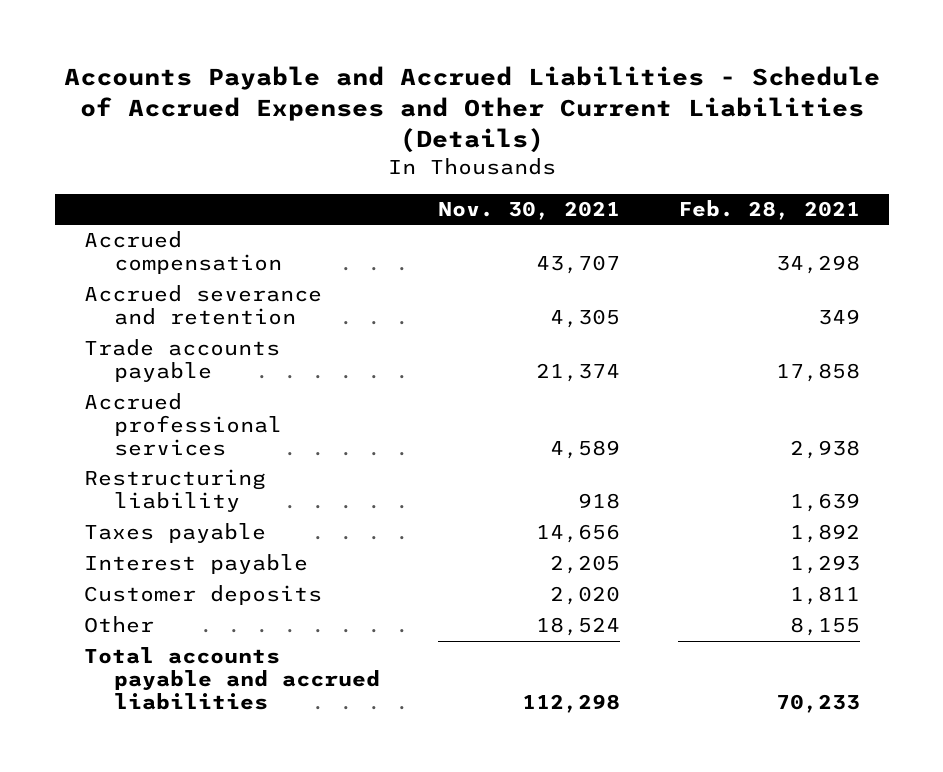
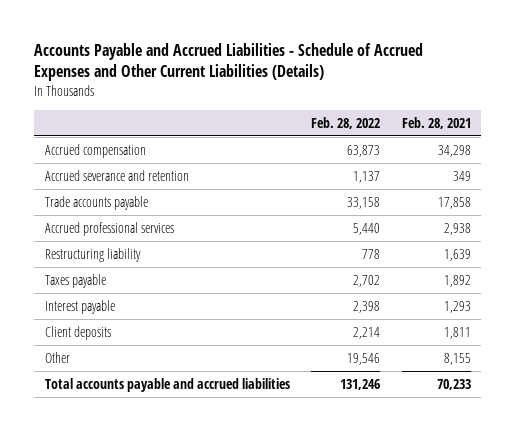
[437,201,620,221] Nov. 30, 2021 -> none
none -> [311,116,381,129] Feb. 28, 2022
[83,585,322,606] Customer deposits -> [44,325,111,340] Client deposits

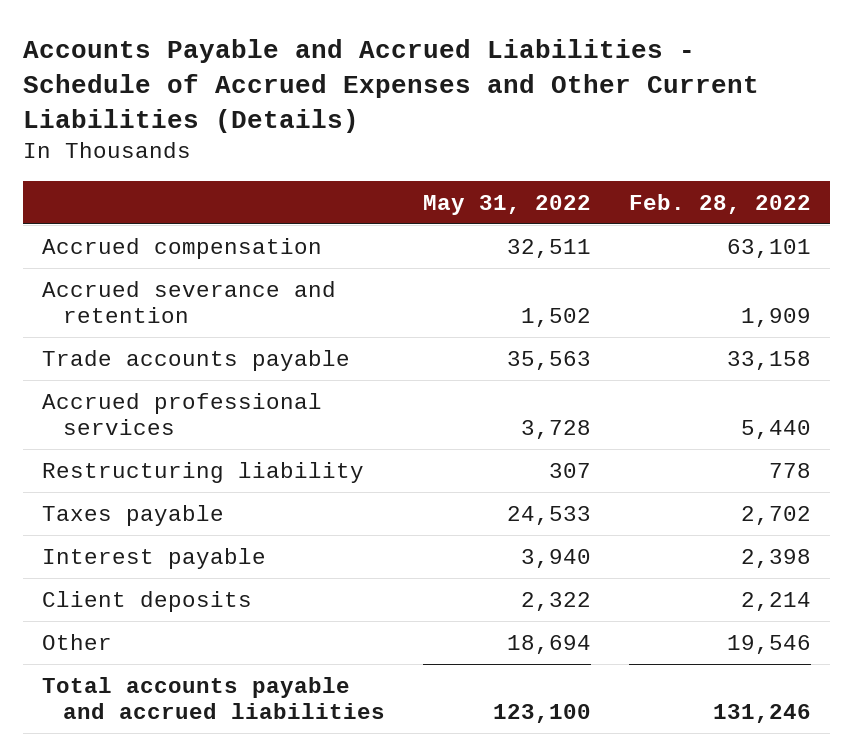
[401,116,471,129] Feb. 28, 2021 -> none
none -> [423,194,592,215] May 31, 2022
[347,144,381,157] 63,873 -> [727,238,812,258] 63,101
[353,170,381,183] 1,137 -> [741,307,812,327] 1,909

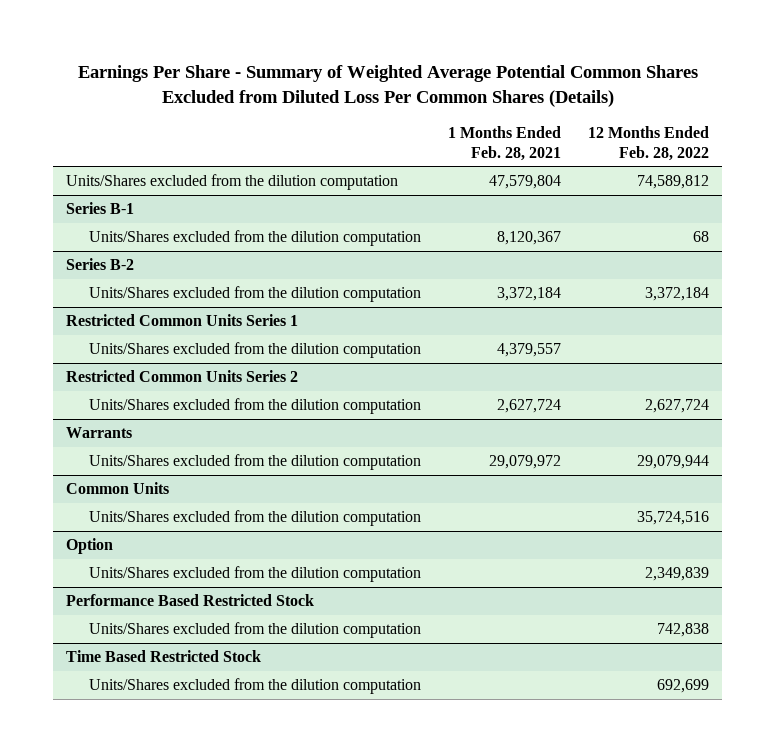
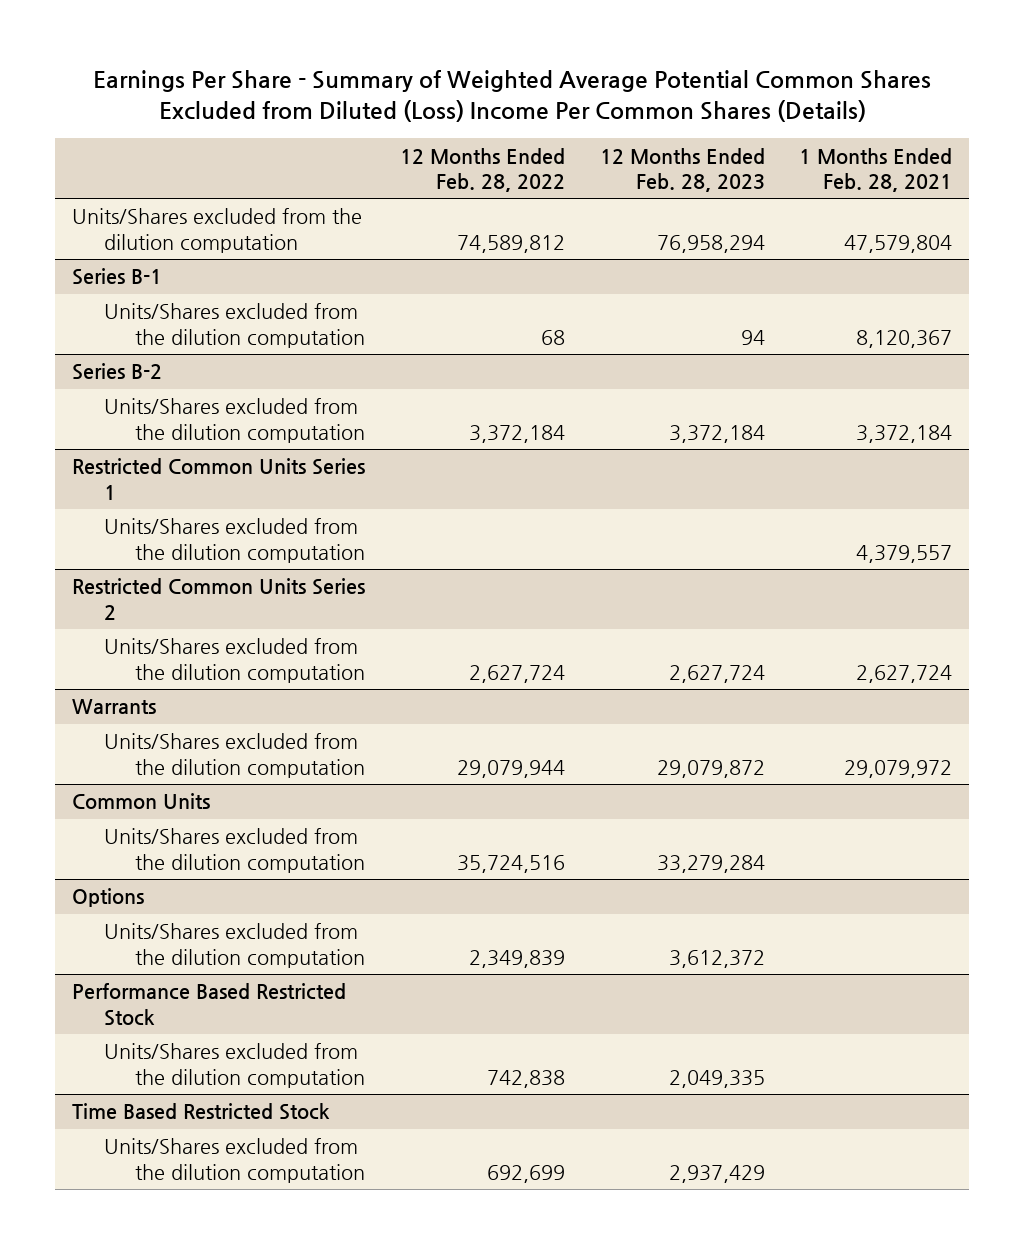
[77,64,698,107] Earnings Per Share - Summary of Weighted Average Potential Common Shares Excluded from Diluted Loss Per Common Shares (Details) -> [93,69,932,122] Earnings Per Share - Summary of Weighted Average Potential Common Shares Excluded from Diluted (Loss) Income Per Common Shares (Details)
none -> [599,147,765,192] 12 Months Ended Feb. 28, 2023
[66,538,114,555] Option -> [72,888,145,908] Options

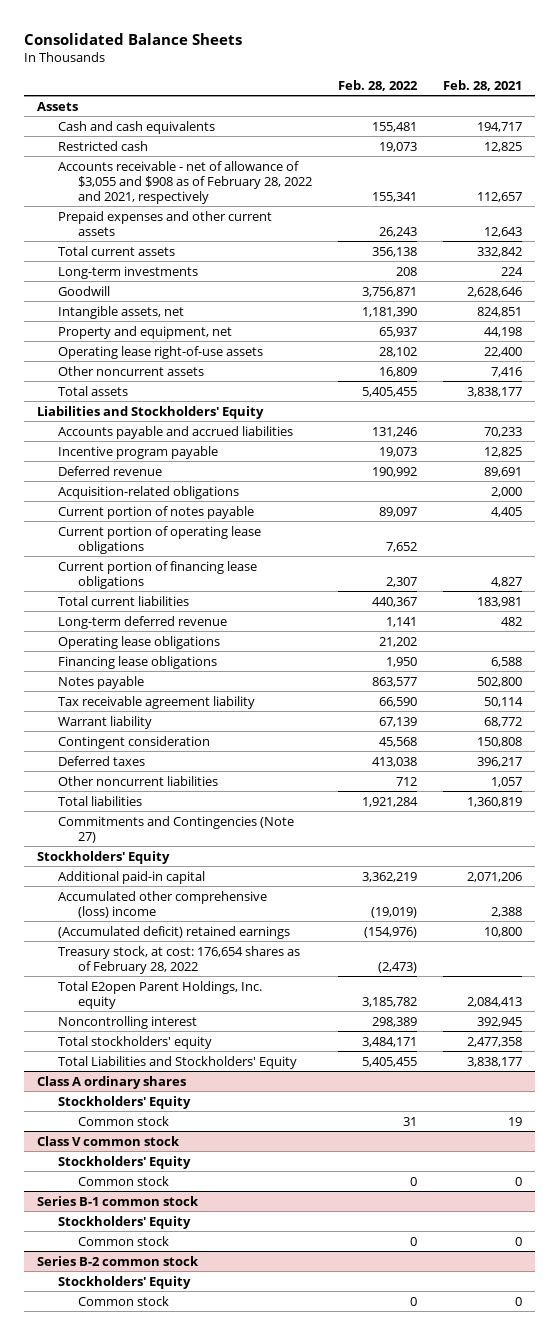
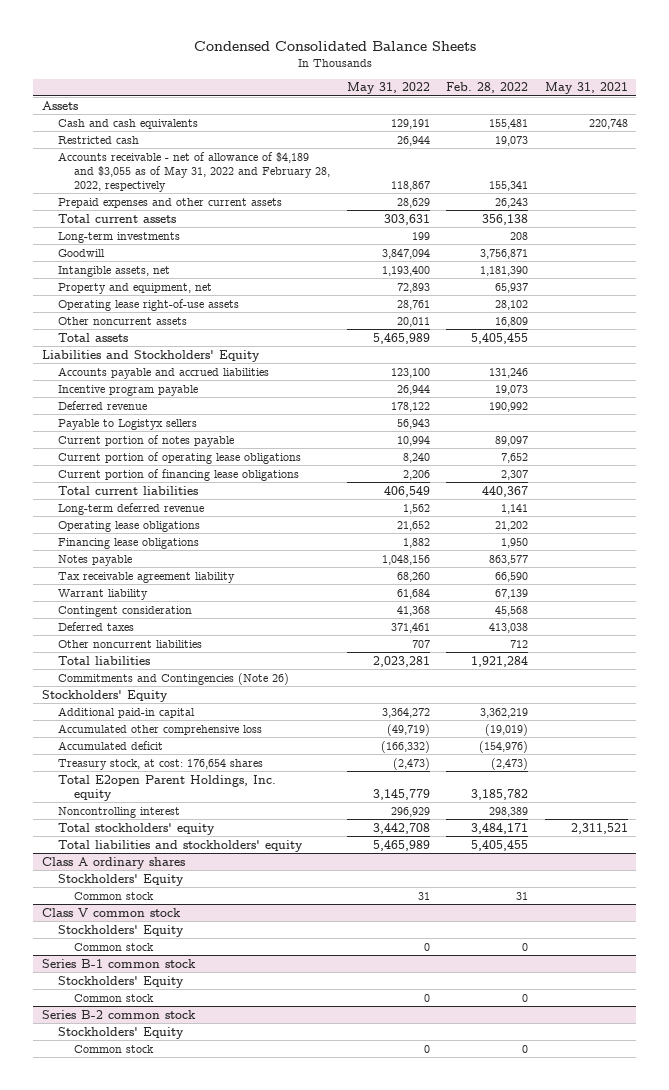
[24,32,243,45] Consolidated Balance Sheets -> [193,41,476,52] Condensed Consolidated Balance Sheets
[443,79,523,91] Feb. 28, 2021 -> none
none -> [346,82,430,95] May 31, 2022
none -> [544,82,628,95] May 31, 2021
[57,160,313,205] Accounts receivable - net of allowance of $3,055 and $908 as of February 28, 2022 and 2021, respectively -> [57,151,331,192] Accounts receivable - net of allowance of $4,189 and $3,055 as of May 31, 2022 and February 28, 2022, respectively
[57,485,239,499] Acquisition-related obligations -> none
none -> [57,418,197,430] Payable to Logistyx sellers
[57,815,294,843] Commitments and Contingencies (Note 27) -> [57,672,289,685] Commitments and Contingencies (Note 26)
[57,890,267,918] Accumulated other comprehensive (loss) income -> [57,723,262,735] Accumulated other comprehensive loss
[57,925,290,939] (Accumulated deficit) retained earnings -> [57,740,163,750] Accumulated deficit
[57,945,300,974] Treasury stock, at cost: 176,654 shares as of February 28, 2022 -> [57,758,263,770] Treasury stock, at cost: 176,654 shares
[57,1055,297,1069] Total Liabilities and Stockholders' Equity -> [57,839,303,852] Total liabilities and stockholders' equity

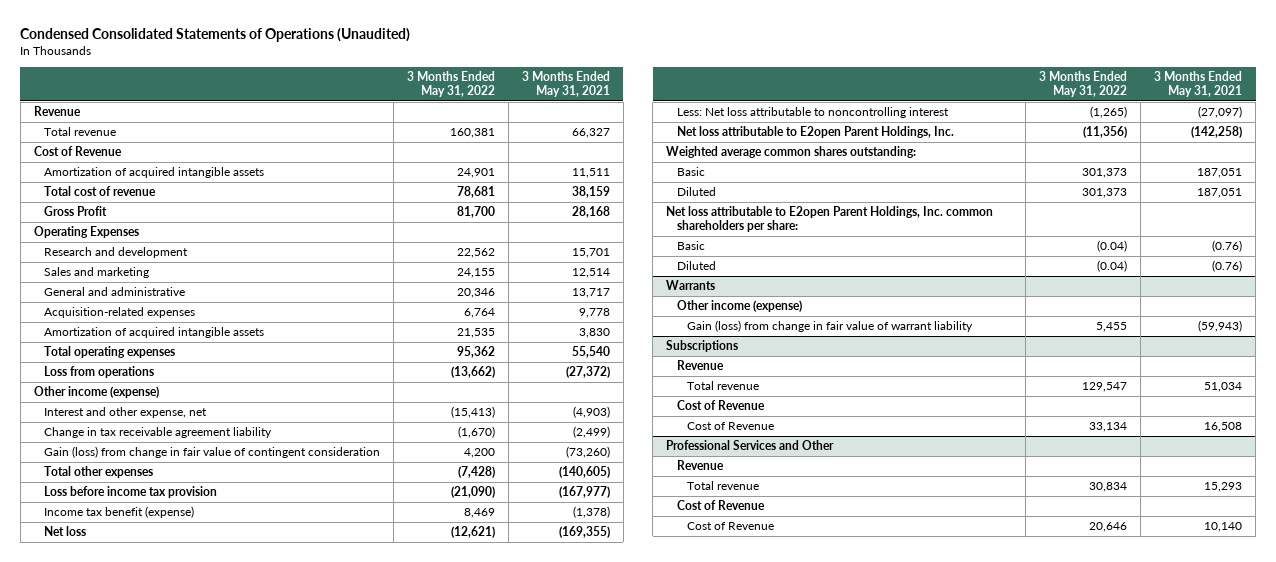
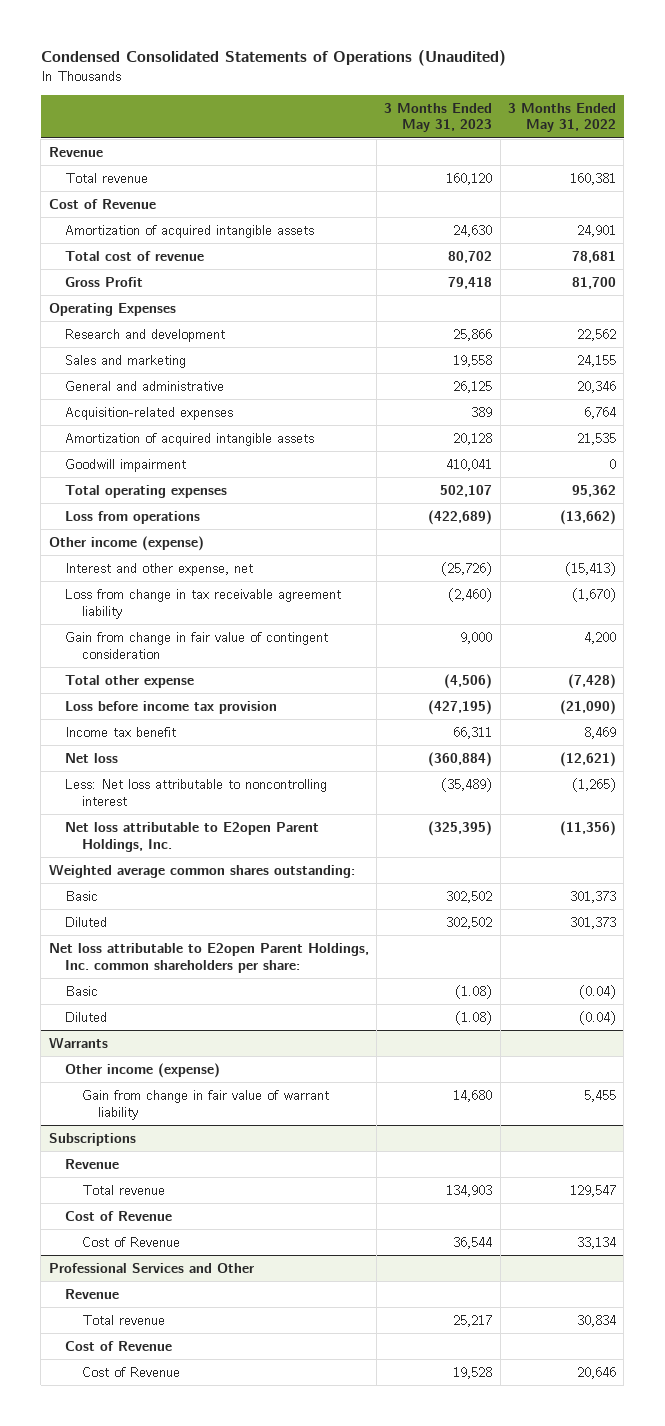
[521,71,610,98] 3 Months Ended May 31, 2021 -> none
none -> [384,102,493,133] 3 Months Ended May 31, 2023
none -> [65,458,187,472] Goodwill impairment
[44,427,273,439] Change in tax receivable agreement liability -> [65,588,342,619] Loss from change in tax receivable agreement liability
[44,446,381,459] Gain (loss) from change in fair value of contingent consideration -> [65,631,329,659] Gain from change in fair value of contingent consideration
[44,466,154,479] Total other expenses -> [65,674,195,688] Total other expense
[44,506,195,519] Income tax benefit (expense) -> [65,726,177,737] Income tax benefit
[686,320,973,333] Gain (loss) from change in fair value of warrant liability -> [81,1089,329,1120] Gain from change in fair value of warrant liability

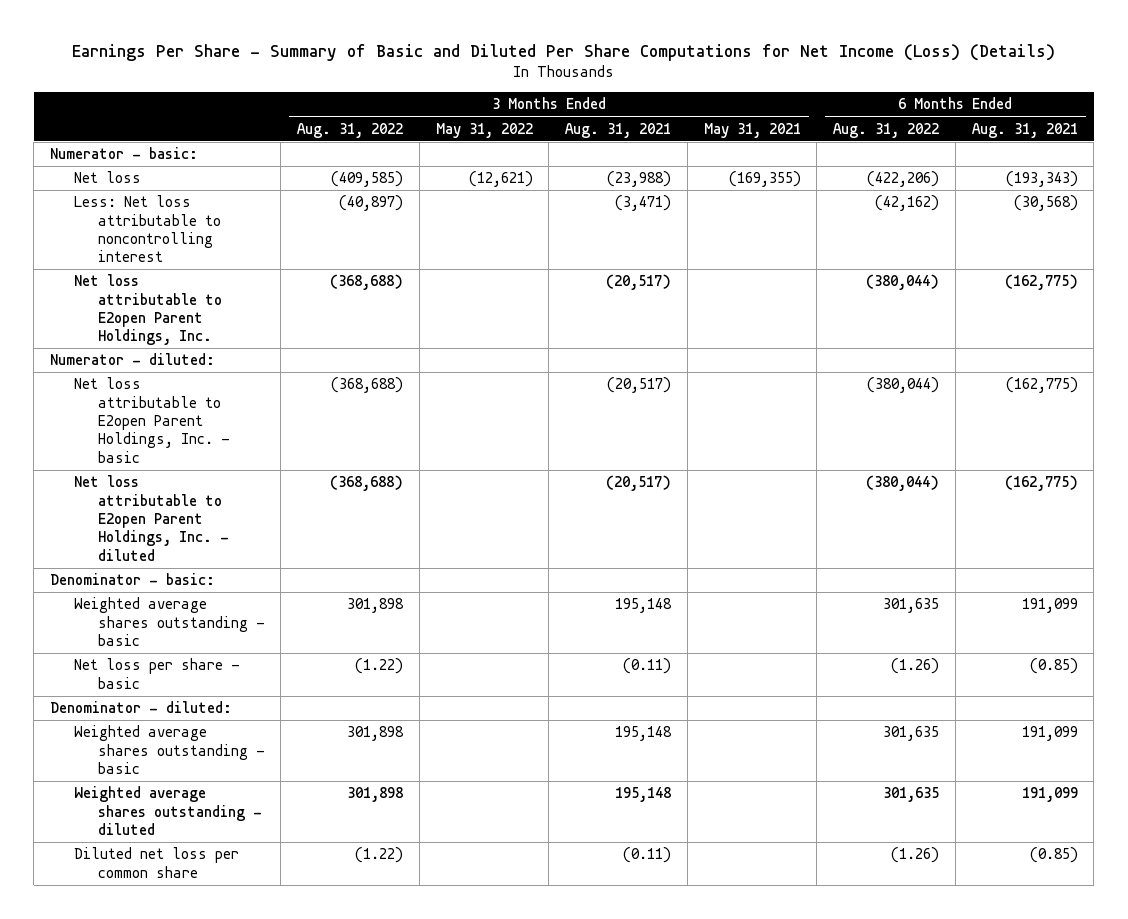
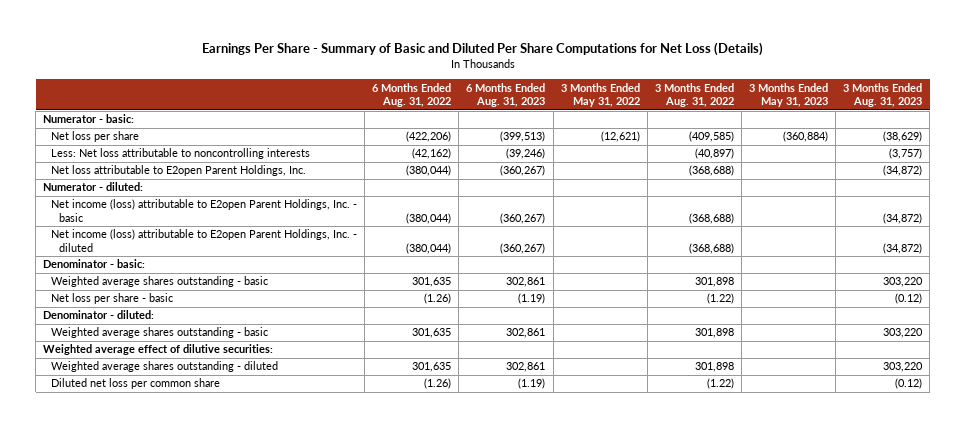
[71,44,1055,62] Earnings Per Share - Summary of Basic and Diluted Per Share Computations for Net Income (Loss) (Details) -> [201,42,763,57] Earnings Per Share - Summary of Basic and Diluted Per Share Computations for Net Loss (Details)
[565,122,672,138] Aug. 31, 2021 -> none
[703,122,801,138] May 31, 2021 -> none
[971,122,1078,138] Aug. 31, 2021 -> none
none -> [466,82,546,108] 6 Months Ended Aug. 31, 2023
none -> [748,82,828,108] 3 Months Ended May 31, 2023
none -> [843,82,923,108] 3 Months Ended Aug. 31, 2023
[73,171,141,184] Net loss -> [51,131,140,143] Net loss per share
[73,195,221,263] Less: Net loss attributable to noncontrolling interest -> [51,148,311,160] Less: Net loss attributable to noncontrolling interests
[73,377,230,463] Net loss attributable to E2open Parent Holdings, Inc. - basic -> [51,199,358,223] Net income (loss) attributable to E2open Parent Holdings, Inc. - basic
[73,475,229,561] Net loss attributable to E2open Parent Holdings, Inc. - diluted -> [51,229,358,253] Net income (loss) attributable to E2open Parent Holdings, Inc. - diluted
none -> [43,344,274,356] Weighted average effect of dilutive securities:

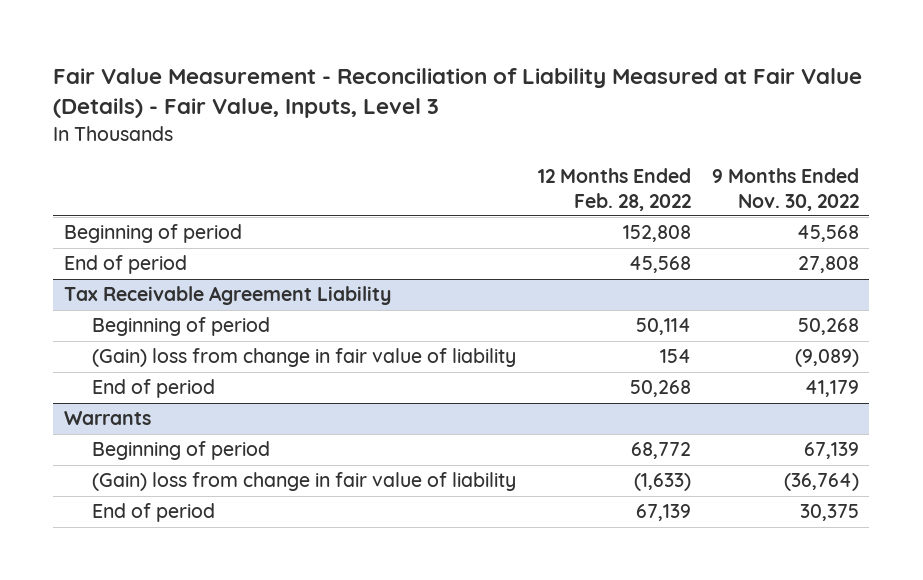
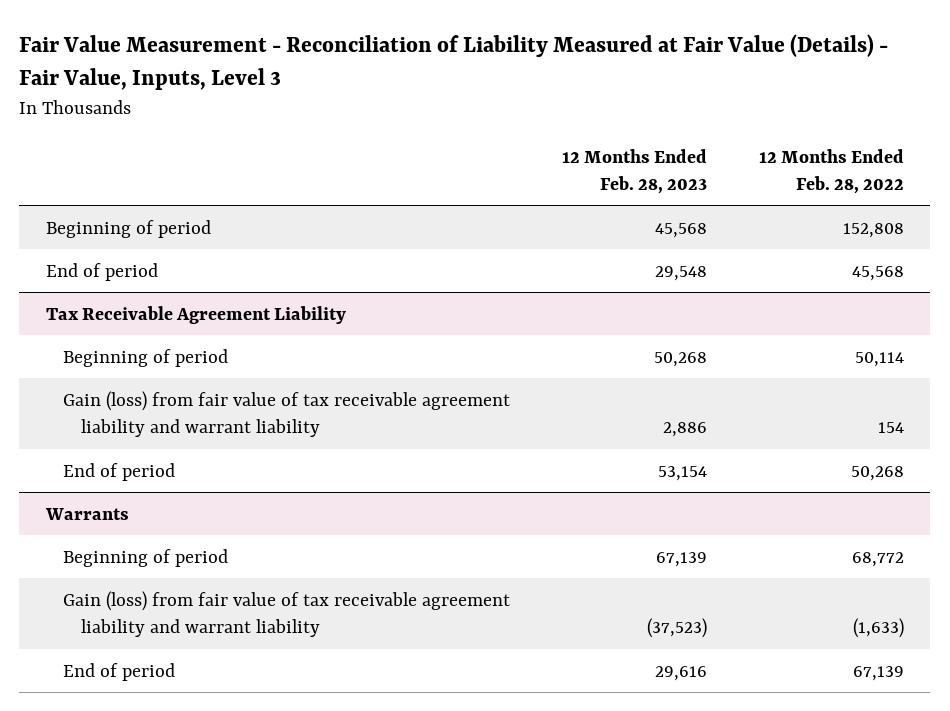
[711,167,859,211] 9 Months Ended Nov. 30, 2022 -> none
none -> [562,148,708,194] 12 Months Ended Feb. 28, 2023
[92,348,517,368] (Gain) loss from change in fair value of liability -> [63,390,511,437] Gain (loss) from fair value of tax receivable agreement liability and warrant liability
[92,472,517,492] (Gain) loss from change in fair value of liability -> [63,590,511,637] Gain (loss) from fair value of tax receivable agreement liability and warrant liability

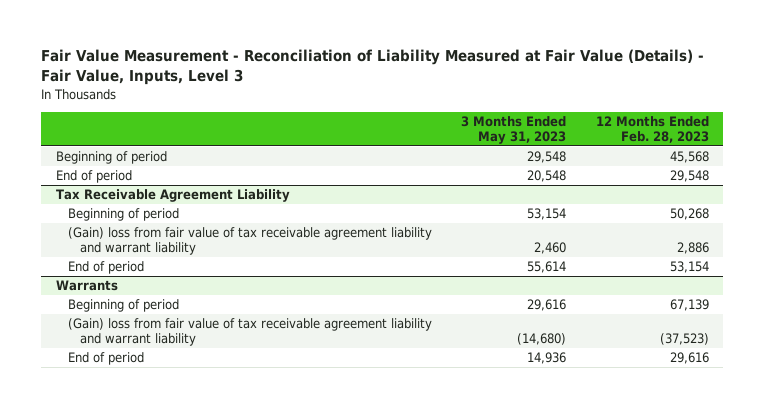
[759,148,905,194] 12 Months Ended Feb. 28, 2022 -> none
none -> [461,116,567,145] 3 Months Ended May 31, 2023
[63,390,511,437] Gain (loss) from fair value of tax receivable agreement liability and warrant liability -> [67,227,432,256] (Gain) loss from fair value of tax receivable agreement liability and warrant liability
[63,590,511,637] Gain (loss) from fair value of tax receivable agreement liability and warrant liability -> [67,318,432,347] (Gain) loss from fair value of tax receivable agreement liability and warrant liability

